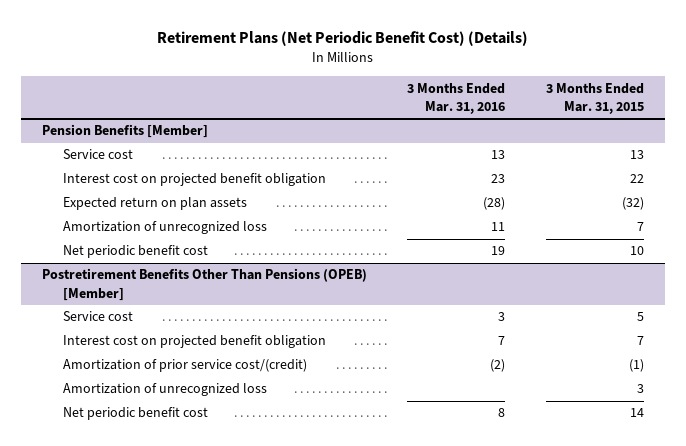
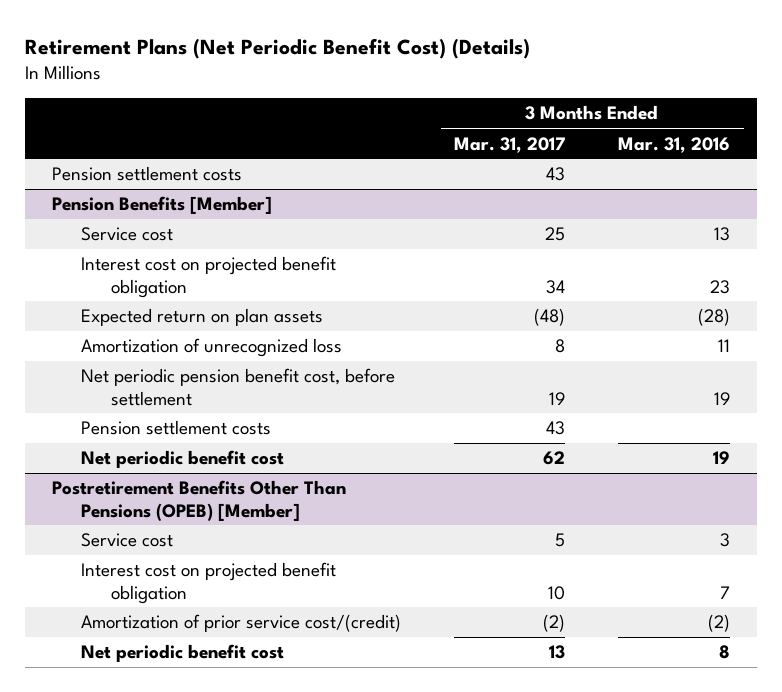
[546,82,645,114] 3 Months Ended Mar. 31, 2015 -> none
none -> [454,136,566,153] Mar. 31, 2017
none -> [51,166,242,182] Pension settlement costs
none -> [81,368,396,406] Net periodic pension benefit cost, before settlement
none -> [81,420,272,436] Pension settlement costs
[63,383,268,397] Amortization of unrecognized loss -> none

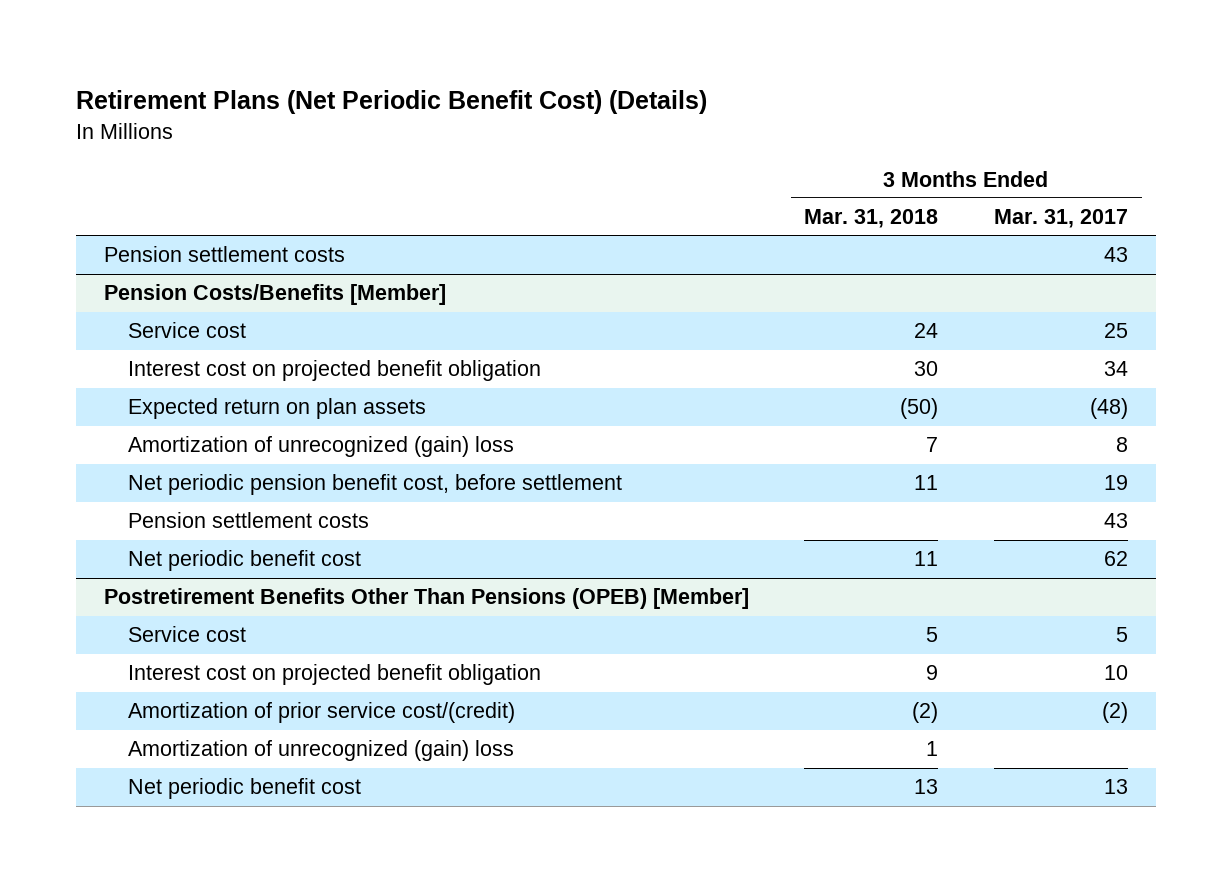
[618,136,731,153] Mar. 31, 2016 -> none
none -> [804,209,939,229] Mar. 31, 2018
[51,196,272,215] Pension Benefits [Member] -> [103,284,446,306] Pension Costs/Benefits [Member]
[81,338,343,358] Amortization of unrecognized loss -> [128,436,515,458] Amortization of unrecognized (gain) loss
none -> [128,740,515,762] Amortization of unrecognized (gain) loss

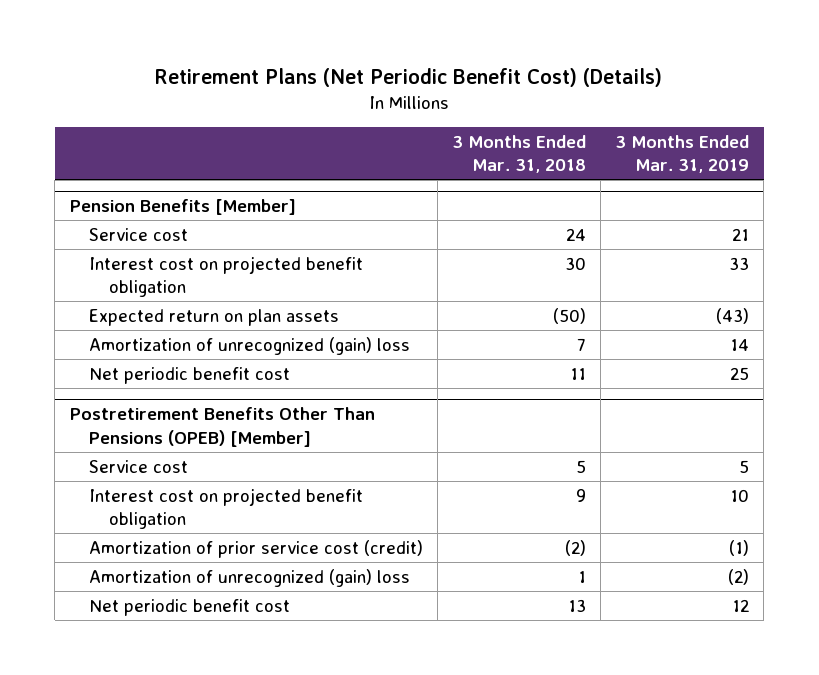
[994,209,1129,229] Mar. 31, 2017 -> none
none -> [615,134,750,174] 3 Months Ended Mar. 31, 2019
[103,246,345,263] Pension settlement costs -> none
[103,284,446,306] Pension Costs/Benefits [Member] -> [69,199,296,216] Pension Benefits [Member]
[128,474,623,496] Net periodic pension benefit cost, before settlement -> none
[128,512,370,529] Pension settlement costs -> none
[128,702,516,724] Amortization of prior service cost/(credit) -> [89,539,424,558] Amortization of prior service cost (credit)

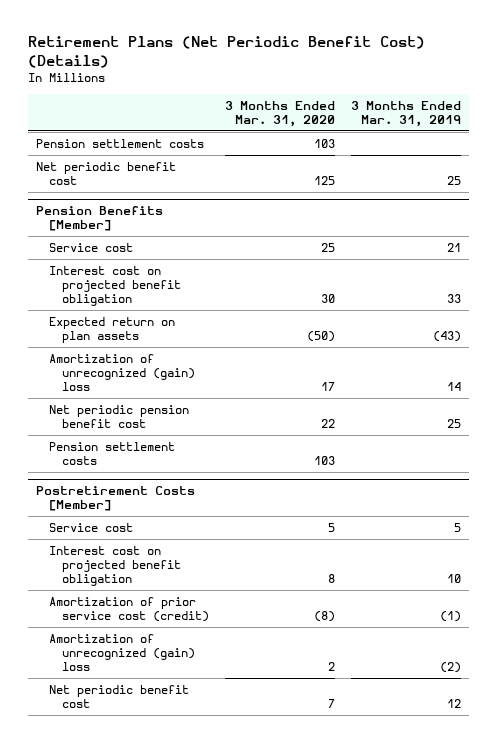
[452,134,587,174] 3 Months Ended Mar. 31, 2018 -> none
none -> [225,100,336,127] 3 Months Ended Mar. 31, 2020
none -> [36,139,205,149] Pension settlement costs
none -> [36,162,177,186] Net periodic benefit cost
[89,366,291,384] Net periodic benefit cost -> [49,405,190,429] Net periodic pension benefit cost
none -> [49,442,176,466] Pension settlement costs
[69,407,375,447] Postretirement Benefits Other Than Pensions (OPEB) [Member] -> [36,486,196,512] Postretirement Costs [Member]

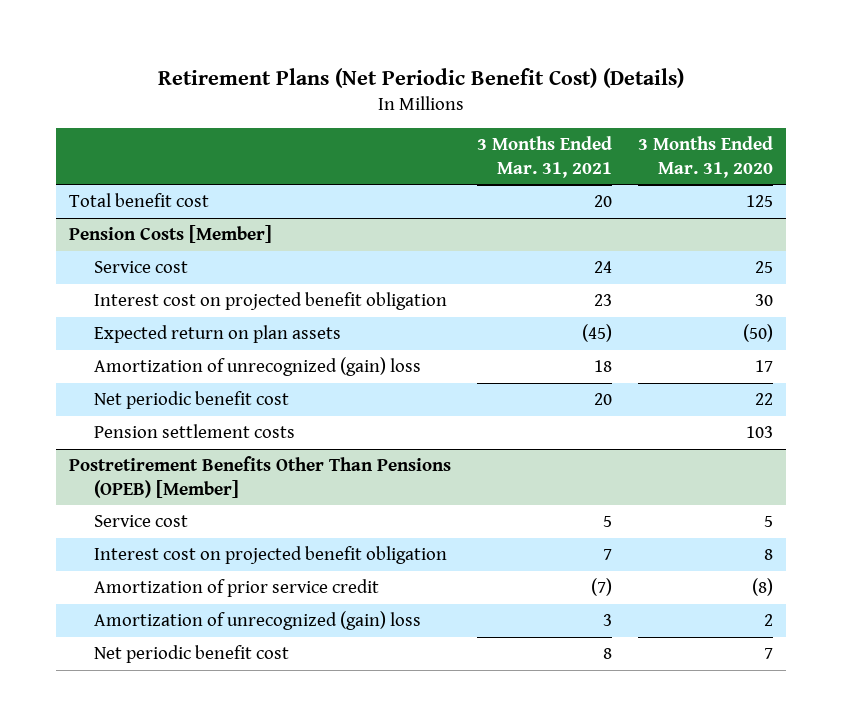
[350,100,461,127] 3 Months Ended Mar. 31, 2019 -> none
none -> [477,136,613,178] 3 Months Ended Mar. 31, 2021
[36,139,205,149] Pension settlement costs -> none
[36,162,177,186] Net periodic benefit cost -> [68,193,209,208] Total benefit cost
[36,206,164,232] Pension Benefits [Member] -> [68,225,272,244] Pension Costs [Member]
[49,405,190,429] Net periodic pension benefit cost -> [94,391,290,410] Net periodic benefit cost
[36,486,196,512] Postretirement Costs [Member] -> none
none -> [68,456,451,498] Postretirement Benefits Other Than Pensions (OPEB) [Member]
[49,597,210,623] Amortization of prior service cost (credit) -> [94,579,380,598] Amortization of prior service credit

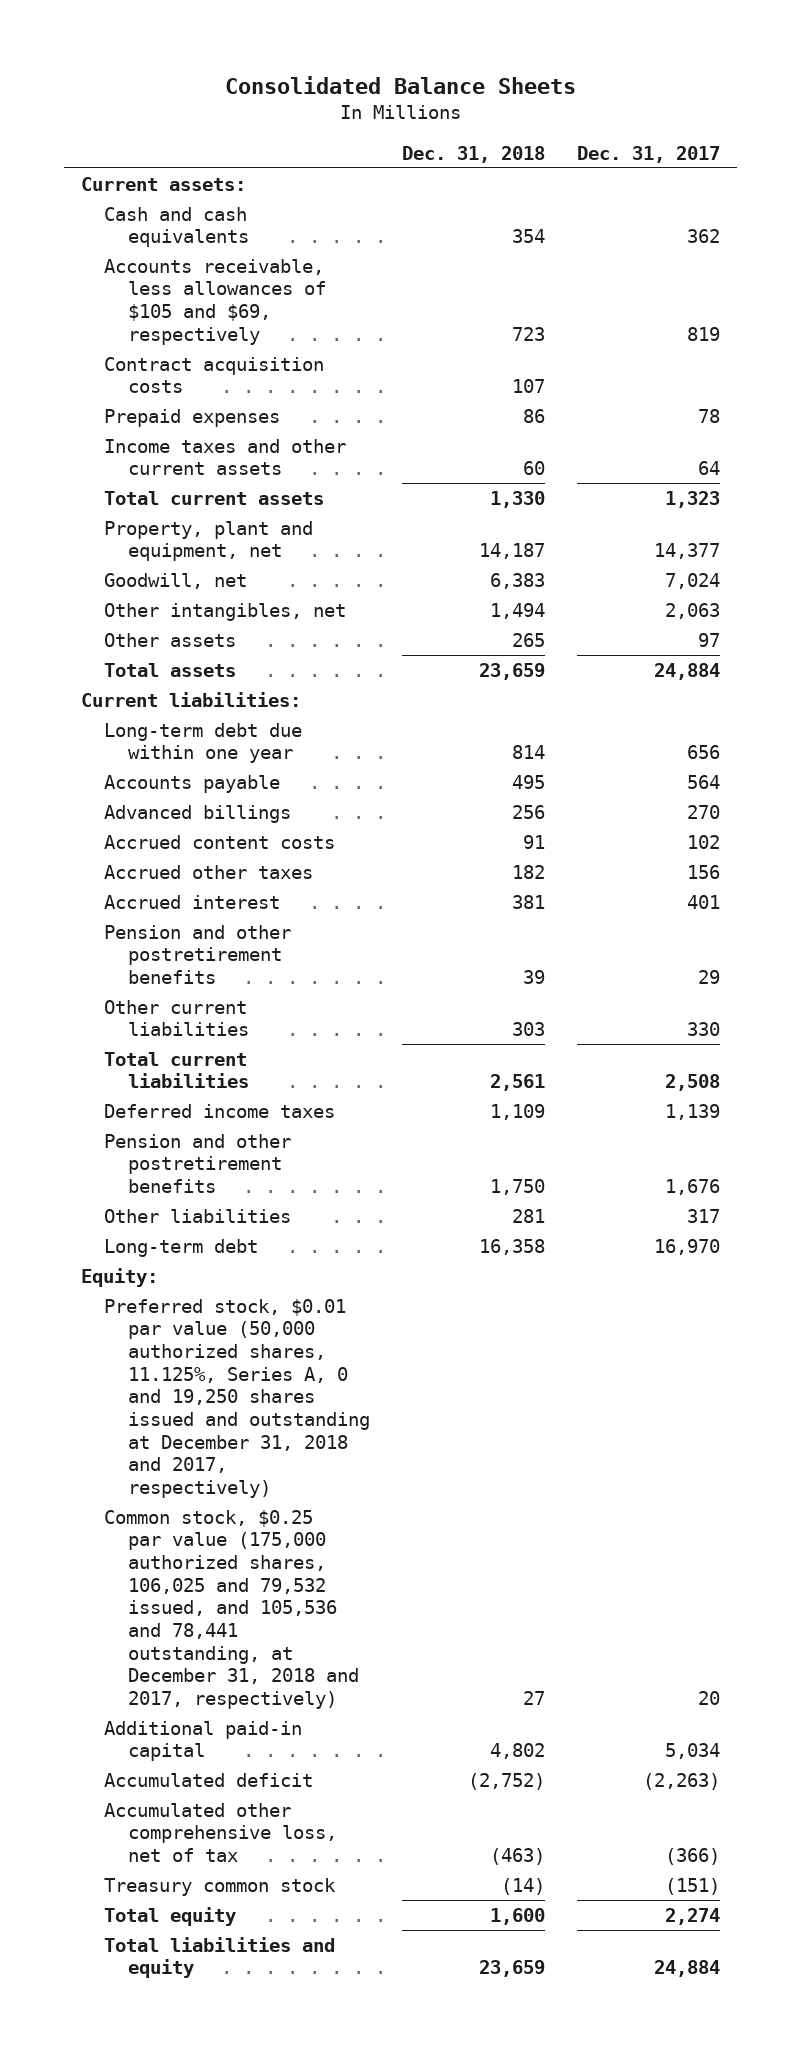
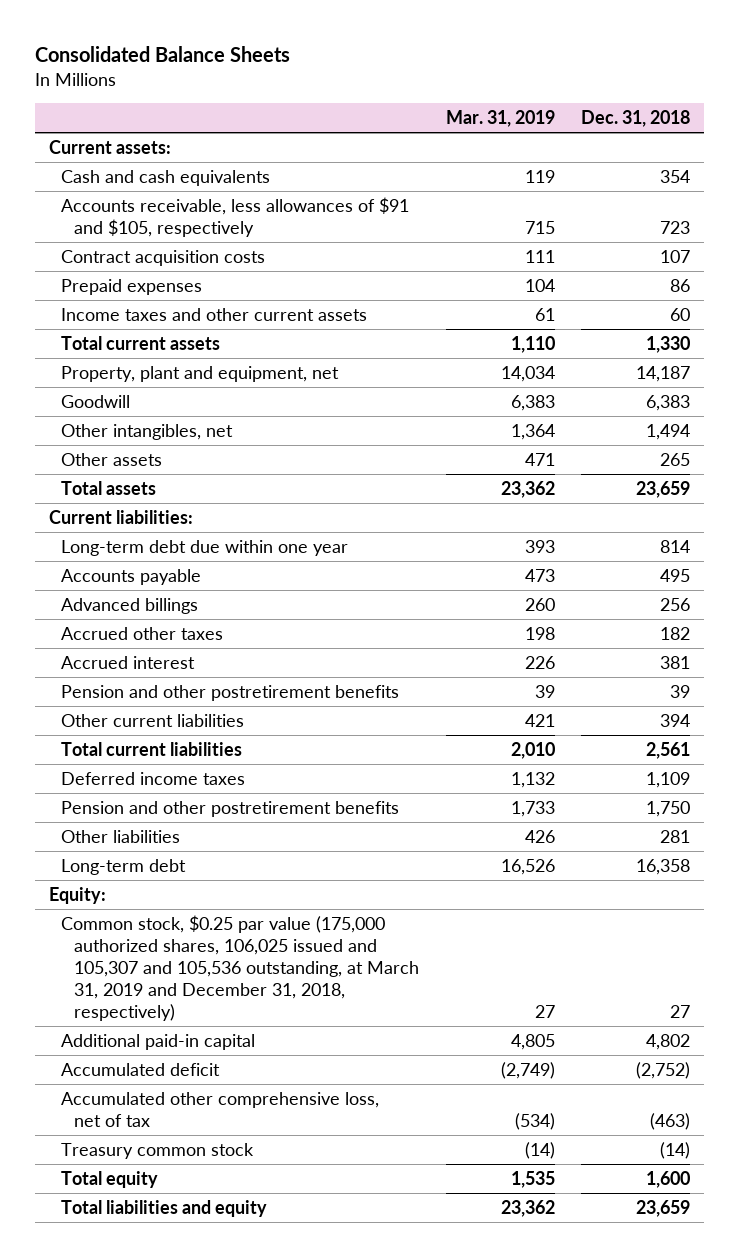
[577,145,721,163] Dec. 31, 2017 -> none
none -> [445,109,555,127] Mar. 31, 2019
[104,258,326,345] Accounts receivable, less allowances of $105 and $69, respectively -> [61,196,410,237] Accounts receivable, less allowances of $91 and $105, respectively
[104,572,248,589] Goodwill, net -> [61,394,131,408] Goodwill
[104,834,336,849] Accrued content costs -> none
[511,1022,545,1037] 303 -> [660,713,691,727] 394
[104,1298,370,1499] Preferred stock, $0.01 par value (50,000 authorized shares, 11.125%, Series A, 0 and 19,250 shares issued and outstanding at December 31, 2018 and 2017, respectively) -> none
[104,1509,359,1710] Common stock, $0.25 par value (175,000 authorized shares, 106,025 and 79,532 issued, and 105,536 and 78,441 outstanding, at December 31, 2018 and 2017, respectively) -> [61,914,419,1021] Common stock, $0.25 par value (175,000 authorized shares, 106,025 issued and 105,307 and 105,536 outstanding, at March 31, 2019 and December 31, 2018, respectively)

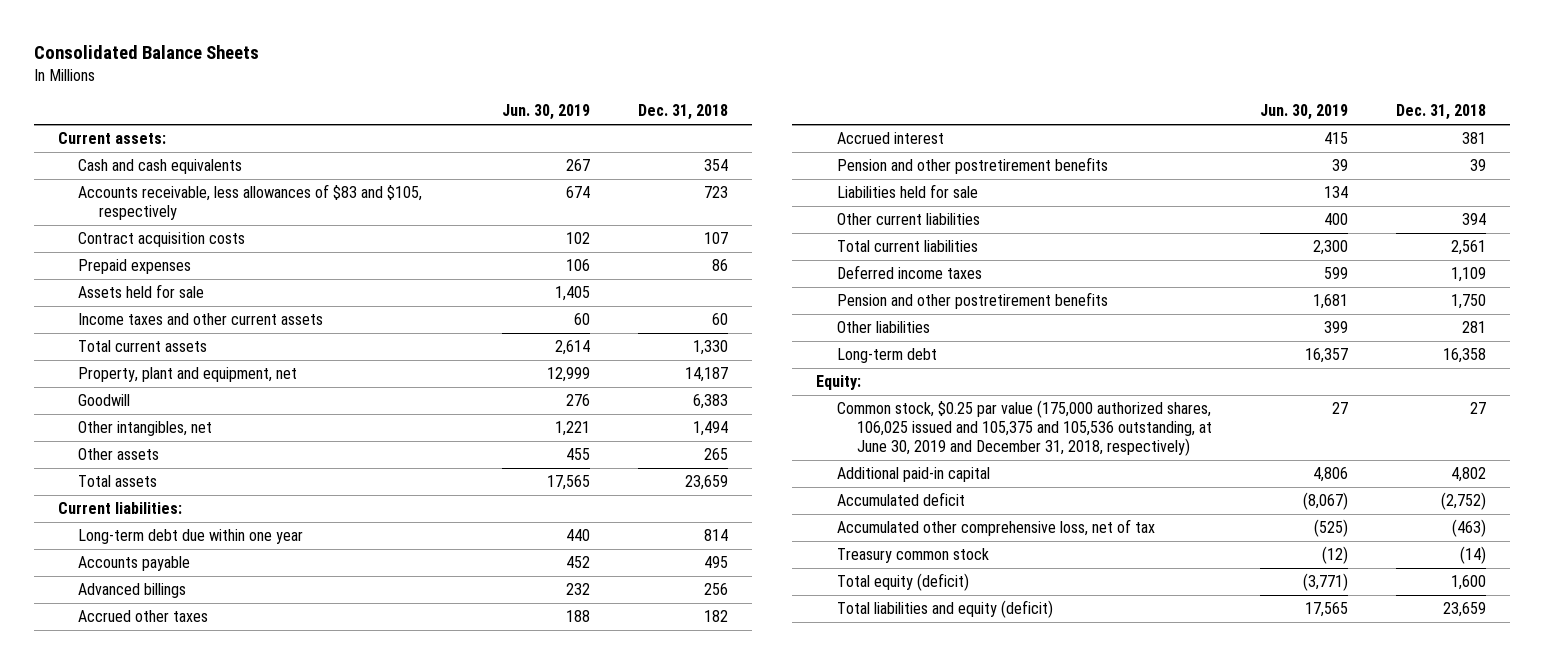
[445,109,555,127] Mar. 31, 2019 -> none
none -> [502,104,591,121] Jun. 30, 2019
[61,196,410,237] Accounts receivable, less allowances of $91 and $105, respectively -> [78,184,423,221] Accounts receivable, less allowances of $83 and $105, respectively
none -> [78,284,205,299] Assets held for sale
none -> [836,184,978,199] Liabilities held for sale
[61,914,419,1021] Common stock, $0.25 par value (175,000 authorized shares, 106,025 issued and 105,307 and 105,536 outstanding, at March 31, 2019 and December 31, 2018, respectively) -> [836,400,1213,456] Common stock, $0.25 par value (175,000 authorized shares, 106,025 issued and 105,375 and 105,536 outstanding, at June 30, 2019 and December 31, 2018, respectively)
[61,1170,159,1188] Total equity -> [836,573,969,592] Total equity (deficit)
[61,1199,268,1217] Total liabilities and equity -> [836,600,1053,619] Total liabilities and equity (deficit)

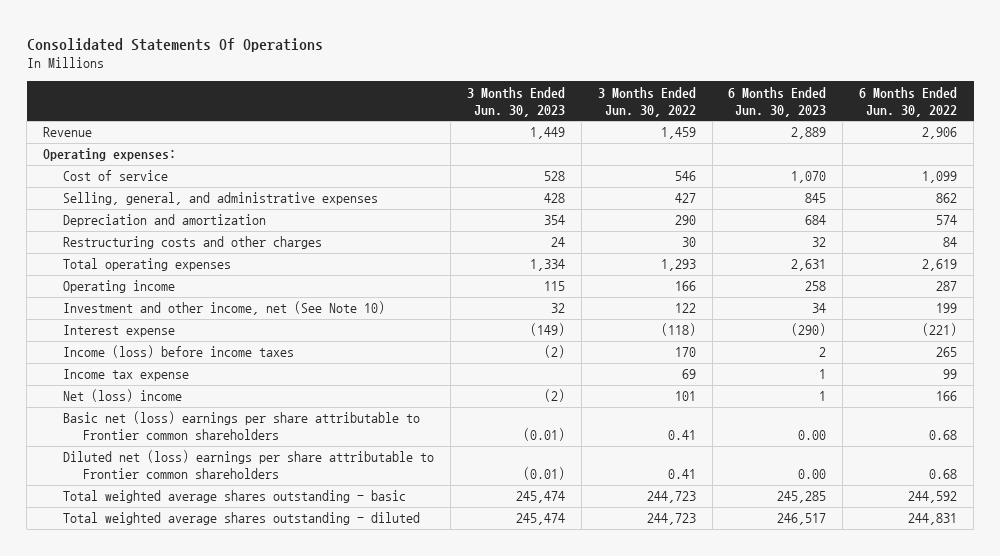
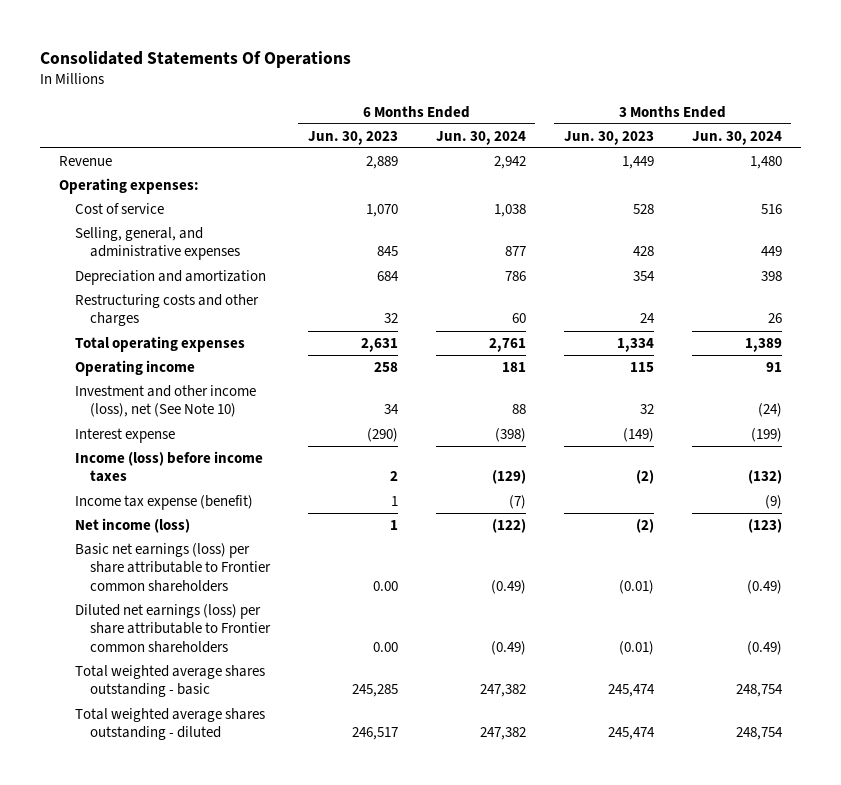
[597,86,696,117] 3 Months Ended Jun. 30, 2022 -> none
[859,86,958,117] 6 Months Ended Jun. 30, 2022 -> none
none -> [435,130,526,145] Jun. 30, 2024
none -> [691,130,782,145] Jun. 30, 2024
[63,301,386,316] Investment and other income, net (See Note 10) -> [74,385,256,418] Investment and other income (loss), net (See Note 10)
[63,369,190,382] Income tax expense -> [74,495,253,511] Income tax expense (benefit)
[63,389,183,403] Net (loss) income -> [74,518,190,534] Net income (loss)
[63,411,421,441] Basic net (loss) earnings per share attributable to Frontier common shareholders -> [74,543,271,592] Basic net earnings (loss) per share attributable to Frontier common shareholders
[63,450,435,480] Diluted net (loss) earnings per share attributable to Frontier common shareholders -> [74,604,271,653] Diluted net earnings (loss) per share attributable to Frontier common shareholders

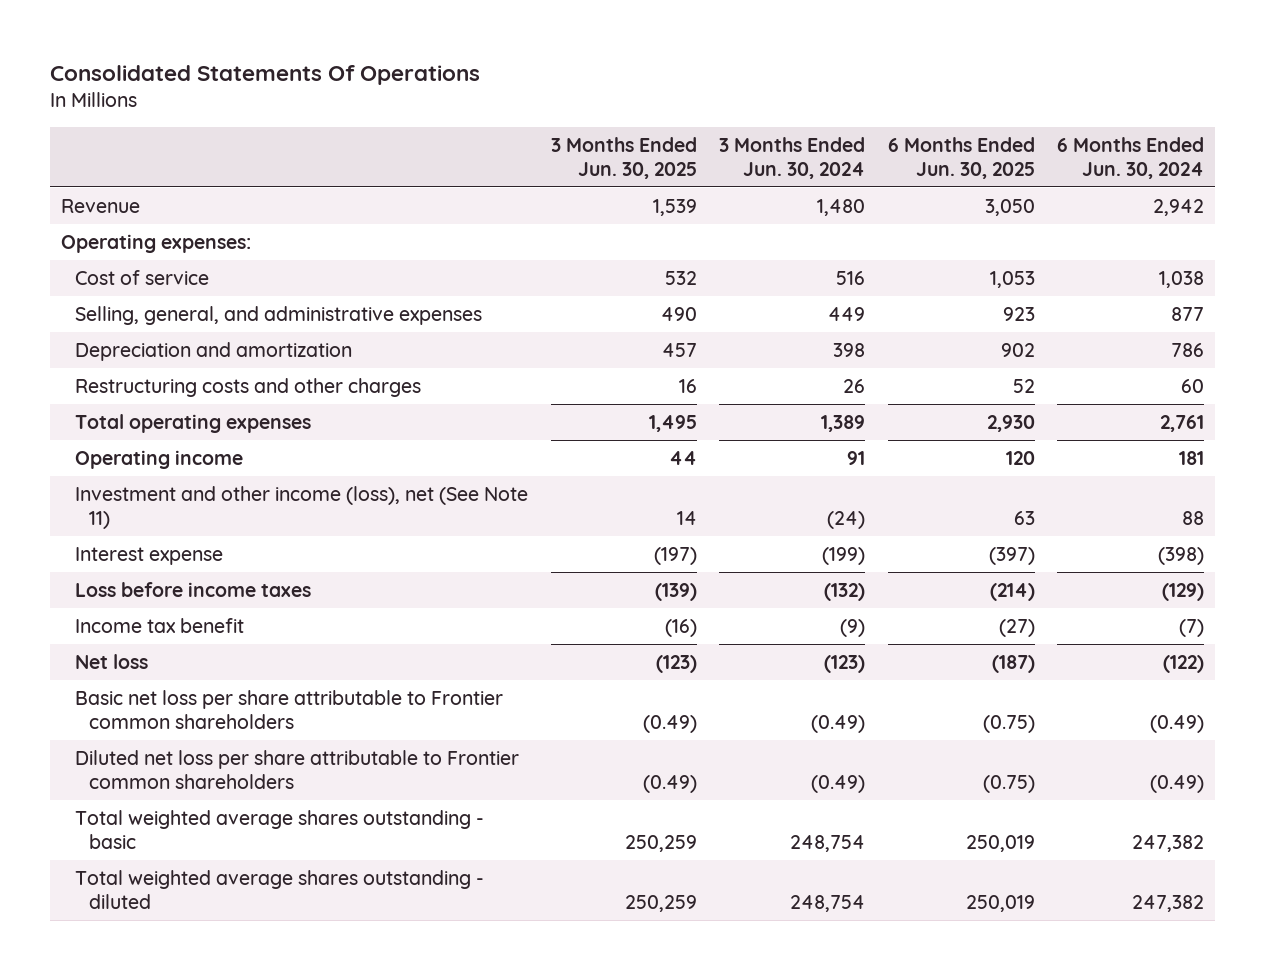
[307,130,398,145] Jun. 30, 2023 -> none
[563,130,654,145] Jun. 30, 2023 -> none
none -> [550,137,697,179] 3 Months Ended Jun. 30, 2025
none -> [887,137,1035,179] 6 Months Ended Jun. 30, 2025
[74,385,256,418] Investment and other income (loss), net (See Note 10) -> [75,486,529,529] Investment and other income (loss), net (See Note 11)
[74,451,263,483] Income (loss) before income taxes -> [75,582,312,598] Loss before income taxes
[74,495,253,511] Income tax expense (benefit) -> [75,618,245,634] Income tax benefit
[74,518,190,534] Net income (loss) -> [75,654,149,670] Net loss
[74,543,271,592] Basic net earnings (loss) per share attributable to Frontier common shareholders -> [75,690,504,729] Basic net loss per share attributable to Frontier common shareholders
[74,604,271,653] Diluted net earnings (loss) per share attributable to Frontier common shareholders -> [75,750,520,789] Diluted net loss per share attributable to Frontier common shareholders

